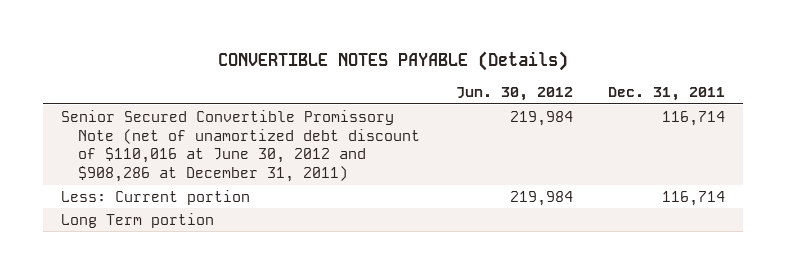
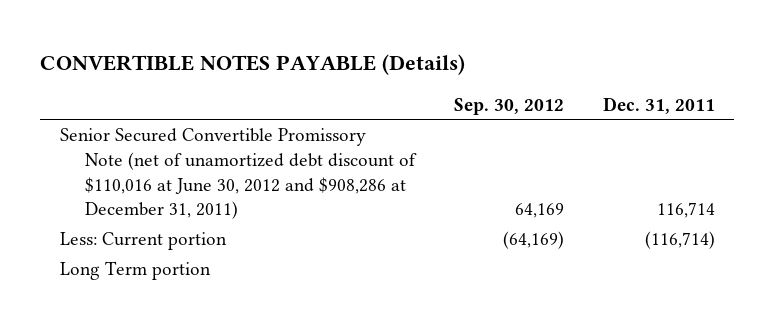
[455,87,573,102] Jun. 30, 2012 -> none
none -> [453,97,564,115] Sep. 30, 2012
[661,190,725,206] 116,714 -> [644,231,715,250] (116,714)

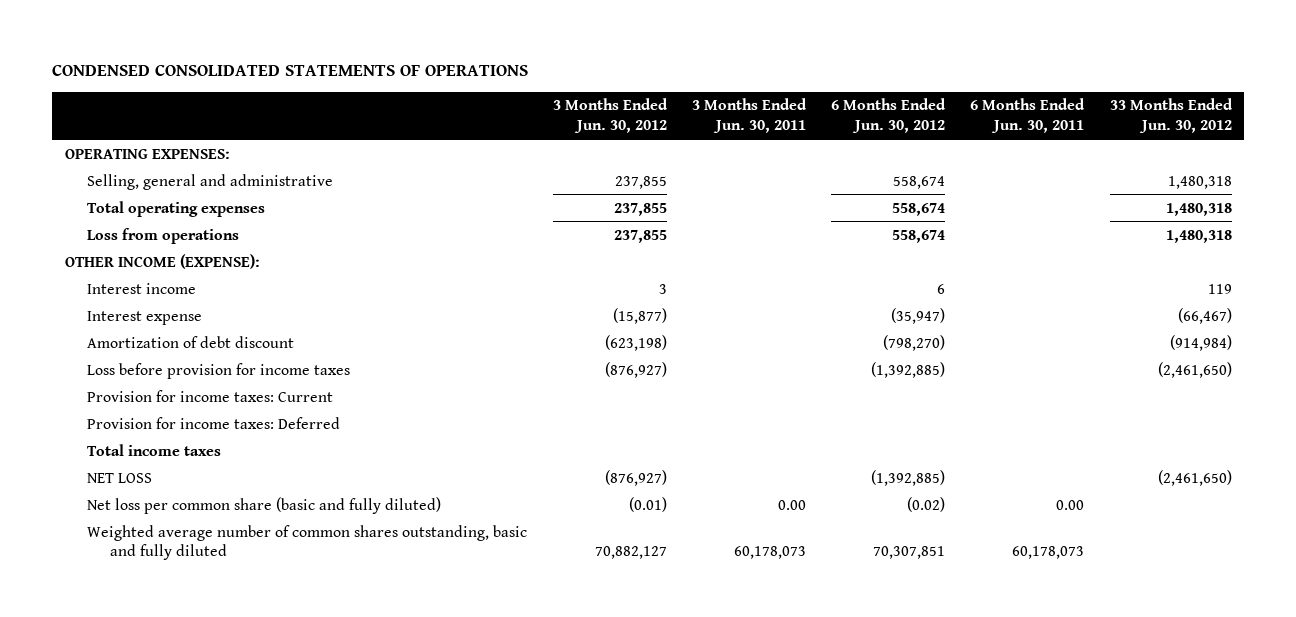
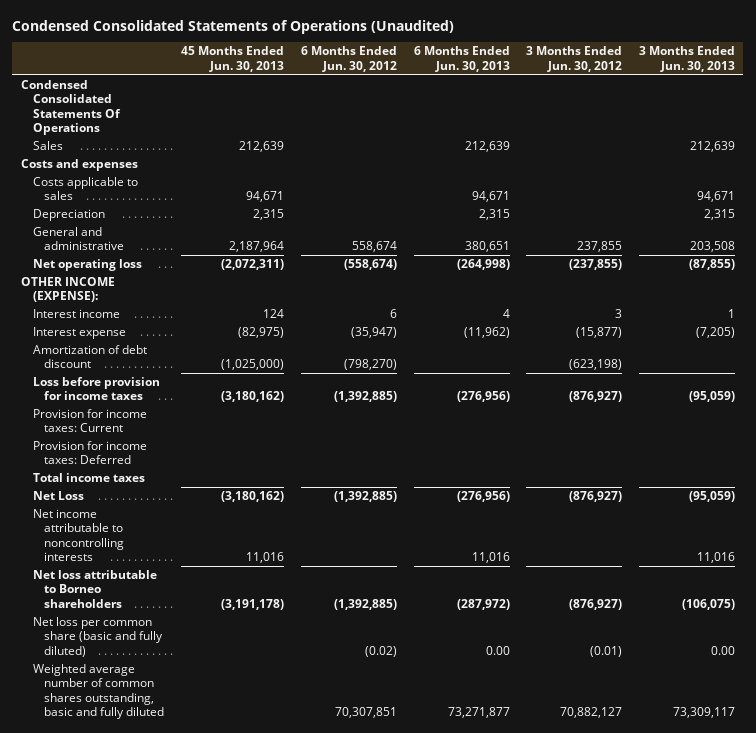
[51,65,528,77] CONDENSED CONSOLIDATED STATEMENTS OF OPERATIONS -> [12,19,455,34] Condensed Consolidated Statements of Operations (Unaudited)
[691,98,807,134] 3 Months Ended Jun. 30, 2011 -> none
[970,98,1086,134] 6 Months Ended Jun. 30, 2011 -> none
[1109,98,1233,134] 33 Months Ended Jun. 30, 2012 -> none
none -> [181,46,285,72] 45 Months Ended Jun. 30, 2013
none -> [413,46,510,72] 6 Months Ended Jun. 30, 2013
none -> [639,46,736,72] 3 Months Ended Jun. 30, 2013
[64,148,230,159] OPERATING EXPENSES: -> none
[87,200,266,217] Total operating expenses -> none
none -> [20,80,121,136] Condensed Consolidated Statements Of Operations
none -> [32,141,63,151] Sales
none -> [20,159,138,172] Costs and expenses
none -> [32,177,138,201] Costs applicable to sales
none -> [32,209,105,222] Depreciation
[87,173,334,190] Selling, general and administrative -> [32,227,125,251] General and administrative
[87,227,240,244] Loss from operations -> [32,259,142,272] Net operating loss
[613,229,667,243] 237,855 -> [569,259,623,271] (237,855)
[892,229,946,243] 558,674 -> [343,259,397,271] (558,674)
[87,472,153,483] NET LOSS -> [32,491,84,501] Net Loss
none -> [32,509,125,562] Net income attributable to noncontrolling interests
none -> [32,570,157,608] Net loss attributable to Borneo shareholders

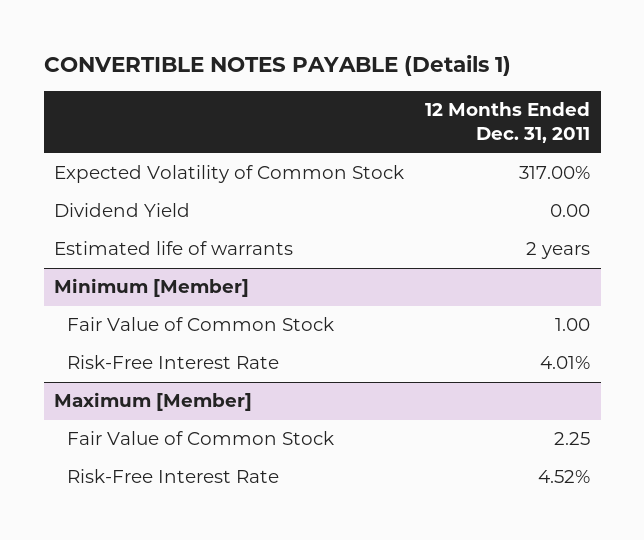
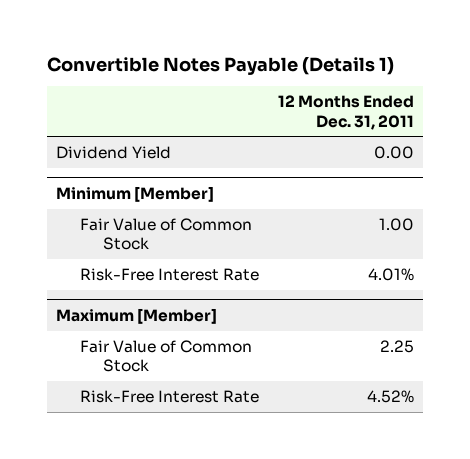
[43,55,511,77] CONVERTIBLE NOTES PAYABLE (Details 1) -> [46,56,394,75] Convertible Notes Payable (Details 1)
[54,165,405,184] Expected Volatility of Common Stock -> none
[54,241,294,256] Estimated life of warrants -> none

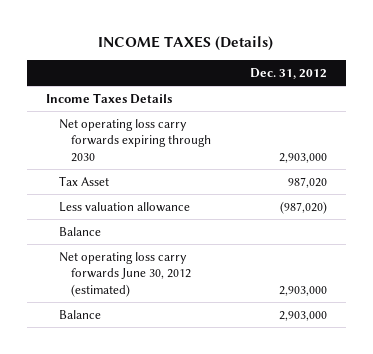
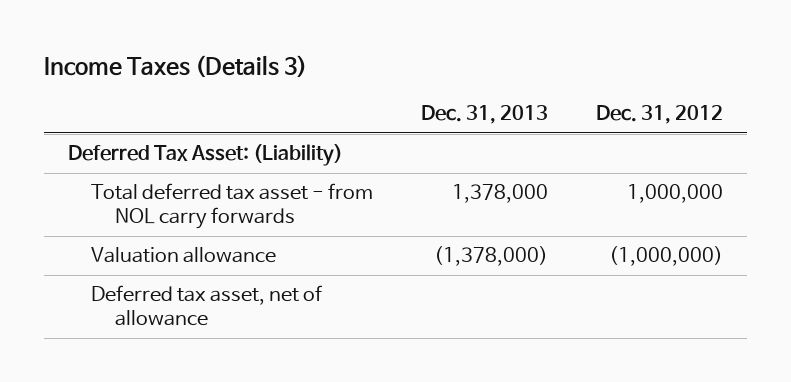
[98,36,274,52] INCOME TAXES (Details) -> [44,55,308,79] Income Taxes (Details 3)
none -> [421,105,549,125] Dec. 31, 2013
[46,92,173,104] Income Taxes Details -> none
[58,118,212,163] Net operating loss carry forwards expiring through 2030 -> none
[58,251,192,298] Net operating loss carry forwards June 30, 2012 (estimated) -> none
[58,309,101,319] Balance -> none
none -> [67,144,343,167] Deferred Tax Asset: (Liability)
[58,175,109,186] Tax Asset -> [91,183,374,230] Total deferred tax asset - from NOL carry forwards
[287,176,327,188] 987,020 -> [626,184,723,204] 1,000,000
[58,201,190,212] Less valuation allowance -> [91,247,277,264] Valuation allowance
[279,200,327,214] (987,020) -> [608,246,723,267] (1,000,000)
[58,226,101,236] Balance -> [91,285,323,327] Deferred tax asset, net of allowance

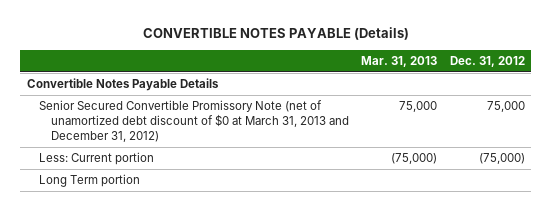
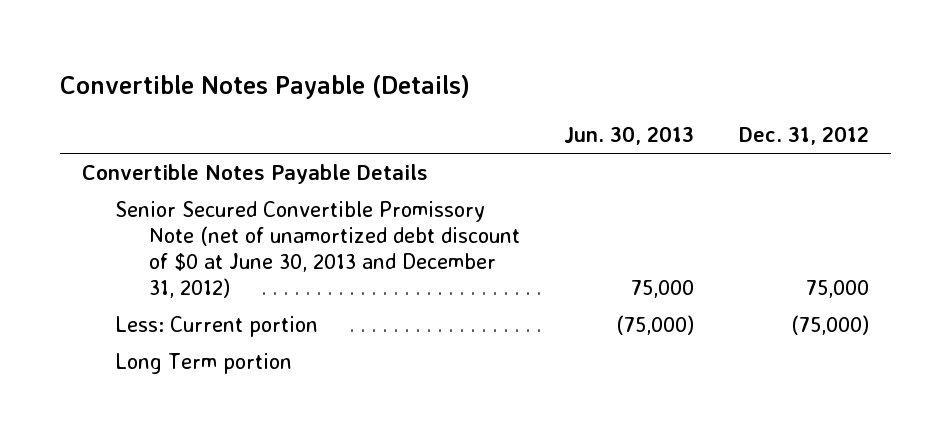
[142,27,409,41] CONVERTIBLE NOTES PAYABLE (Details) -> [59,74,470,99] Convertible Notes Payable (Details)
[361,55,438,67] Mar. 31, 2013 -> none
none -> [564,126,695,146] Jun. 30, 2013
[38,100,349,142] Senior Secured Convertible Promissory Note (net of unamortized debt discount of $0 at March 31, 2013 and December 31, 2012) -> [115,201,521,298] Senior Secured Convertible Promissory Note (net of unamortized debt discount of $0 at June 30, 2013 and December 31, 2012)

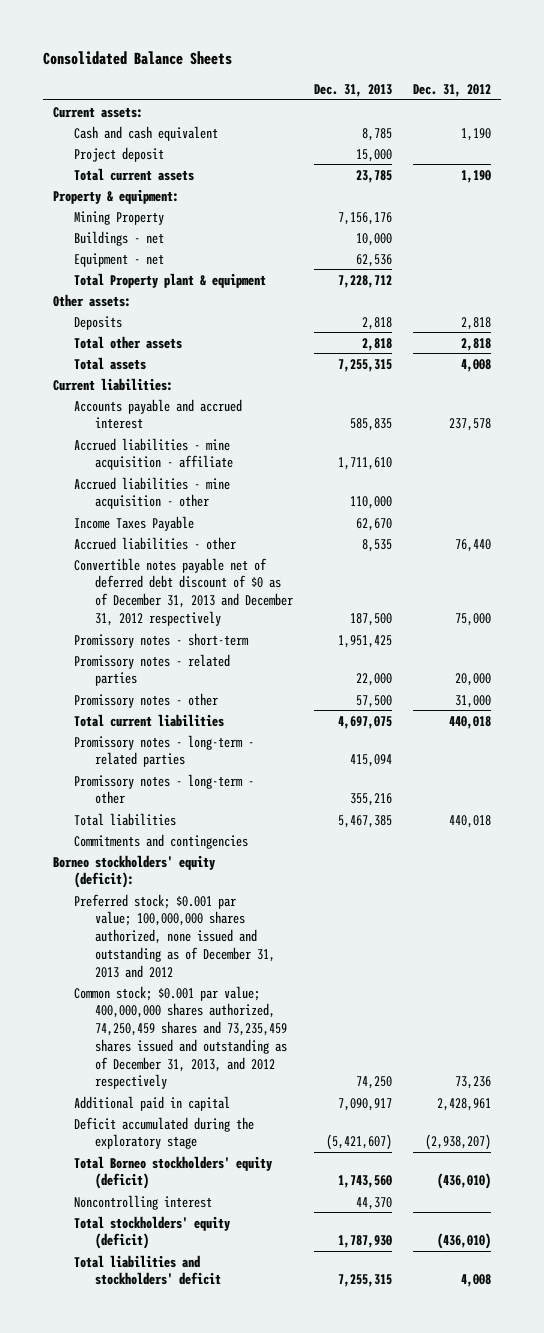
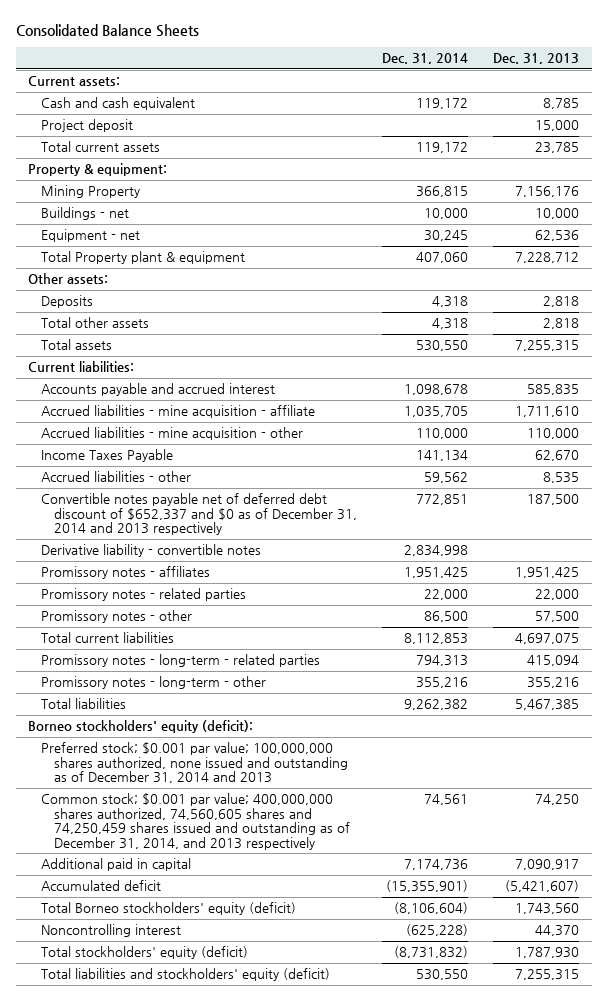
[412,83,491,97] Dec. 31, 2012 -> none
none -> [382,53,469,65] Dec. 31, 2014
[74,557,293,626] Convertible notes payable net of deferred debt discount of $0 as of December 31, 2013 and December 31, 2012 respectively -> [41,493,358,536] Convertible notes payable net of deferred debt discount of $652,337 and $0 as of December 31, 2014 and 2013 respectively
none -> [41,544,262,558] Derivative liability - convertible notes
[74,632,250,648] Promissory notes - short-term -> [41,566,211,580] Promissory notes - affiliates
[74,833,249,849] Commitments and contingencies -> none
[74,893,275,978] Preferred stock; $0.001 par value; 100,000,000 shares authorized, none issued and outstanding as of December 31, 2013 and 2012 -> [41,742,349,784] Preferred stock; $0.001 par value; 100,000,000 shares authorized, none issued and outstanding as of December 31, 2014 and 2013
[74,985,287,1090] Common stock; $0.001 par value; 400,000,000 shares authorized, 74,250,459 shares and 73,235,459 shares issued and outstanding as of December 31, 2013, and 2012 respectively -> [41,793,351,850] Common stock; $0.001 par value; 400,000,000 shares authorized, 74,560,605 shares and 74,250,459 shares issued and outstanding as of December 31, 2014, and 2013 respectively
[74,1116,255,1150] Deficit accumulated during the exploratory stage -> [41,880,162,892] Accumulated deficit
[74,1254,221,1286] Total liabilities and stockholders' deficit -> [41,968,331,982] Total liabilities and stockholders' equity (deficit)

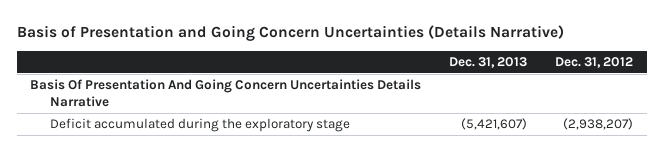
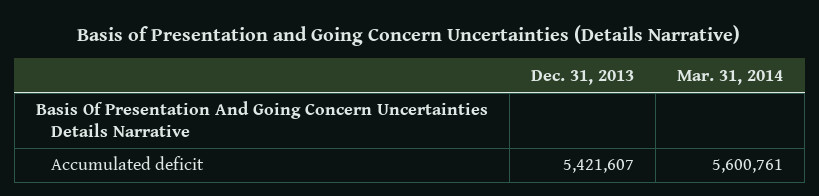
[555,56,634,68] Dec. 31, 2012 -> none
none -> [677,69,784,85] Mar. 31, 2014
[50,118,351,133] Deficit accumulated during the exploratory stage -> [50,156,204,171] Accumulated deficit
[461,118,528,131] (5,421,607) -> [562,159,634,174] 5,421,607

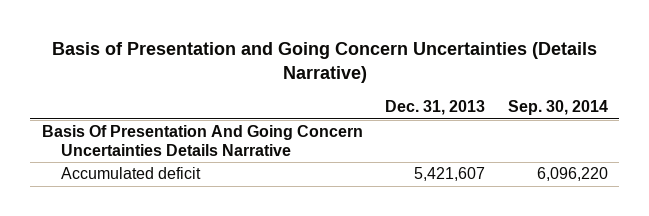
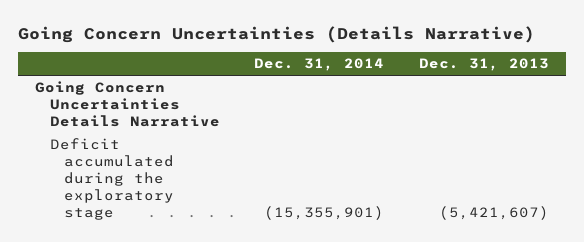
[51,41,597,84] Basis of Presentation and Going Concern Uncertainties (Details Narrative) -> [17,25,535,43] Going Concern Uncertainties (Details Narrative)
[507,100,608,116] Sep. 30, 2014 -> none
none -> [254,58,385,72] Dec. 31, 2014
[41,125,363,156] Basis Of Presentation And Going Concern Uncertainties Details Narrative -> [35,81,220,128] Going Concern Uncertainties Details Narrative
[60,167,201,180] Accumulated deficit -> [49,138,174,220] Deficit accumulated during the exploratory stage
[414,167,486,182] 5,421,607 -> [438,205,549,220] (5,421,607)

